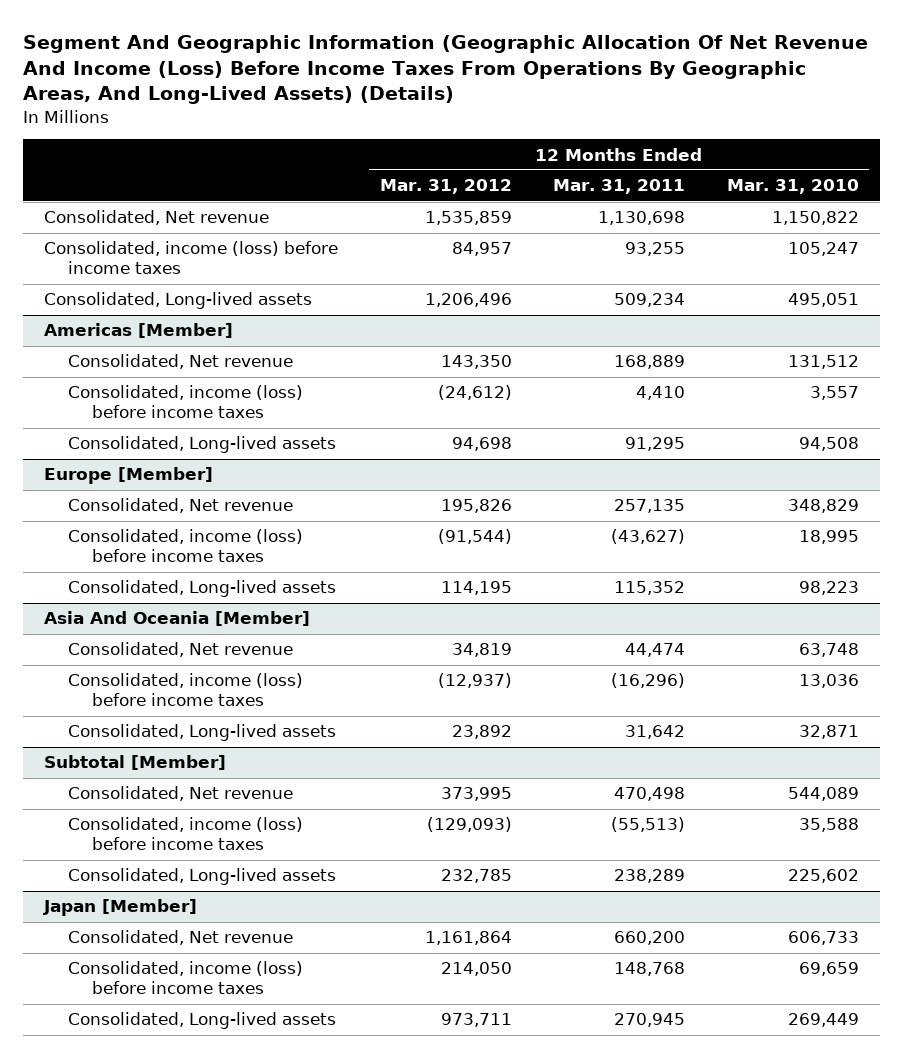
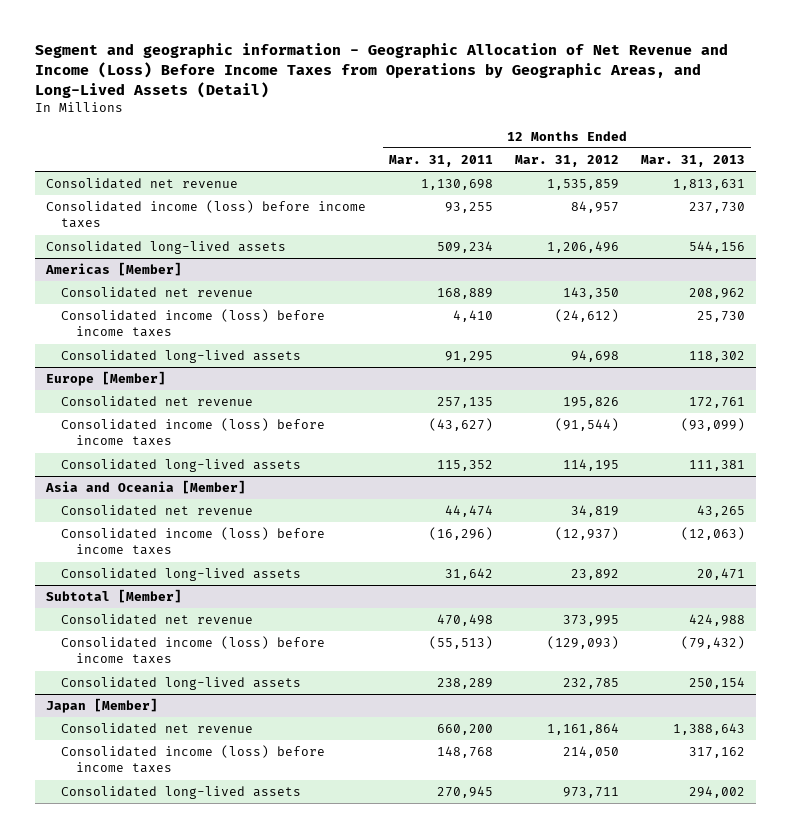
[23,34,869,105] Segment And Geographic Information (Geographic Allocation Of Net Revenue And Income (Loss) Before Income Taxes From Operations By Geographic Areas, And Long-Lived Assets) (Details) -> [35,43,729,98] Segment and geographic information - Geographic Allocation of Net Revenue and Income (Loss) Before Income Taxes from Operations by Geographic Areas, and Long-Lived Assets (Detail)
[726,179,859,195] Mar. 31, 2010 -> none
none -> [641,155,746,168] Mar. 31, 2013
[43,210,269,226] Consolidated, Net revenue -> [46,178,239,190] Consolidated net revenue
[43,241,338,275] Consolidated, income (loss) before income taxes -> [46,200,367,229] Consolidated income (loss) before income taxes
[43,292,312,310] Consolidated, Long-lived assets -> [46,241,287,255] Consolidated long-lived assets
[67,354,293,370] Consolidated, Net revenue -> [61,287,254,299] Consolidated net revenue
[67,385,303,419] Consolidated, income (loss) before income taxes -> [61,309,326,338] Consolidated income (loss) before income taxes
[67,436,336,454] Consolidated, Long-lived assets -> [61,350,302,364] Consolidated long-lived assets
[67,498,293,514] Consolidated, Net revenue -> [61,396,254,408] Consolidated net revenue
[67,529,303,563] Consolidated, income (loss) before income taxes -> [61,418,326,447] Consolidated income (loss) before income taxes
[67,580,336,598] Consolidated, Long-lived assets -> [61,459,302,473] Consolidated long-lived assets
[43,611,310,627] Asia And Oceania [Member] -> [45,480,247,495] Asia and Oceania [Member]
[67,642,293,658] Consolidated, Net revenue -> [61,505,254,517] Consolidated net revenue
[67,673,303,707] Consolidated, income (loss) before income taxes -> [61,527,326,556] Consolidated income (loss) before income taxes
[67,724,336,742] Consolidated, Long-lived assets -> [61,568,302,582] Consolidated long-lived assets
[67,786,293,802] Consolidated, Net revenue -> [61,614,254,626] Consolidated net revenue
[67,817,303,851] Consolidated, income (loss) before income taxes -> [61,636,326,665] Consolidated income (loss) before income taxes
[67,868,336,886] Consolidated, Long-lived assets -> [61,677,302,691] Consolidated long-lived assets
[67,930,293,946] Consolidated, Net revenue -> [61,723,254,735] Consolidated net revenue
[67,961,303,995] Consolidated, income (loss) before income taxes -> [61,745,326,774] Consolidated income (loss) before income taxes
[67,1012,336,1030] Consolidated, Long-lived assets -> [61,786,302,800] Consolidated long-lived assets

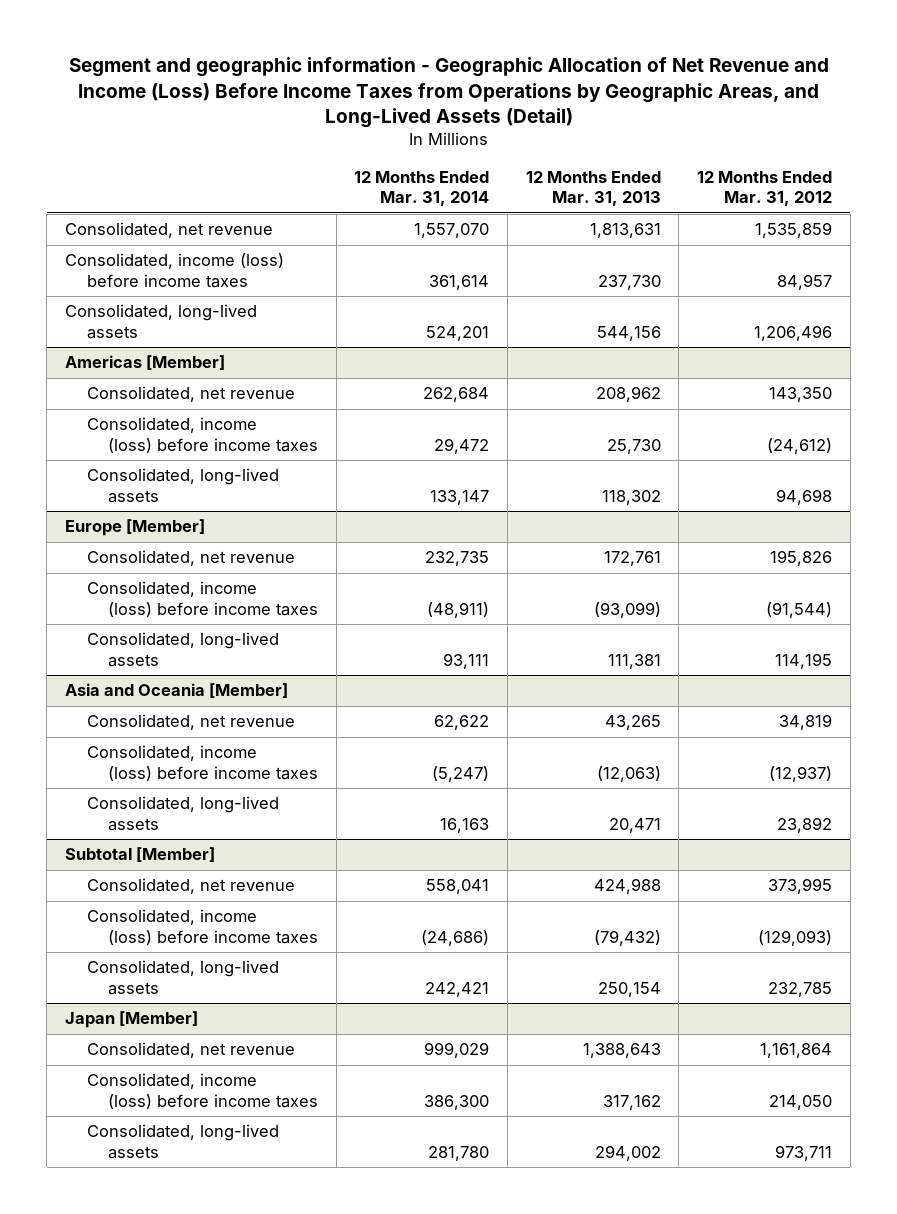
[388,155,493,168] Mar. 31, 2011 -> none
none -> [354,170,490,207] 12 Months Ended Mar. 31, 2014
[46,178,239,190] Consolidated net revenue -> [65,222,274,239] Consolidated, net revenue
[46,200,367,229] Consolidated income (loss) before income taxes -> [65,253,285,288] Consolidated, income (loss) before income taxes
[46,241,287,255] Consolidated long-lived assets -> [65,304,258,339] Consolidated, long-lived assets
[61,287,254,299] Consolidated net revenue -> [86,386,295,403] Consolidated, net revenue
[61,309,326,338] Consolidated income (loss) before income taxes -> [86,417,319,453] Consolidated, income (loss) before income taxes
[61,350,302,364] Consolidated long-lived assets -> [86,468,279,503] Consolidated, long-lived assets
[61,396,254,408] Consolidated net revenue -> [86,550,295,567] Consolidated, net revenue
[61,418,326,447] Consolidated income (loss) before income taxes -> [86,581,319,617] Consolidated, income (loss) before income taxes
[61,459,302,473] Consolidated long-lived assets -> [86,632,279,667] Consolidated, long-lived assets
[61,505,254,517] Consolidated net revenue -> [86,714,295,731] Consolidated, net revenue
[61,527,326,556] Consolidated income (loss) before income taxes -> [86,745,319,781] Consolidated, income (loss) before income taxes
[61,568,302,582] Consolidated long-lived assets -> [86,796,279,831] Consolidated, long-lived assets
[61,614,254,626] Consolidated net revenue -> [86,878,295,895] Consolidated, net revenue
[61,636,326,665] Consolidated income (loss) before income taxes -> [86,909,319,945] Consolidated, income (loss) before income taxes
[61,677,302,691] Consolidated long-lived assets -> [86,960,279,995] Consolidated, long-lived assets
[61,723,254,735] Consolidated net revenue -> [86,1042,295,1059] Consolidated, net revenue
[61,745,326,774] Consolidated income (loss) before income taxes -> [86,1073,319,1109] Consolidated, income (loss) before income taxes
[61,786,302,800] Consolidated long-lived assets -> [86,1124,279,1159] Consolidated, long-lived assets

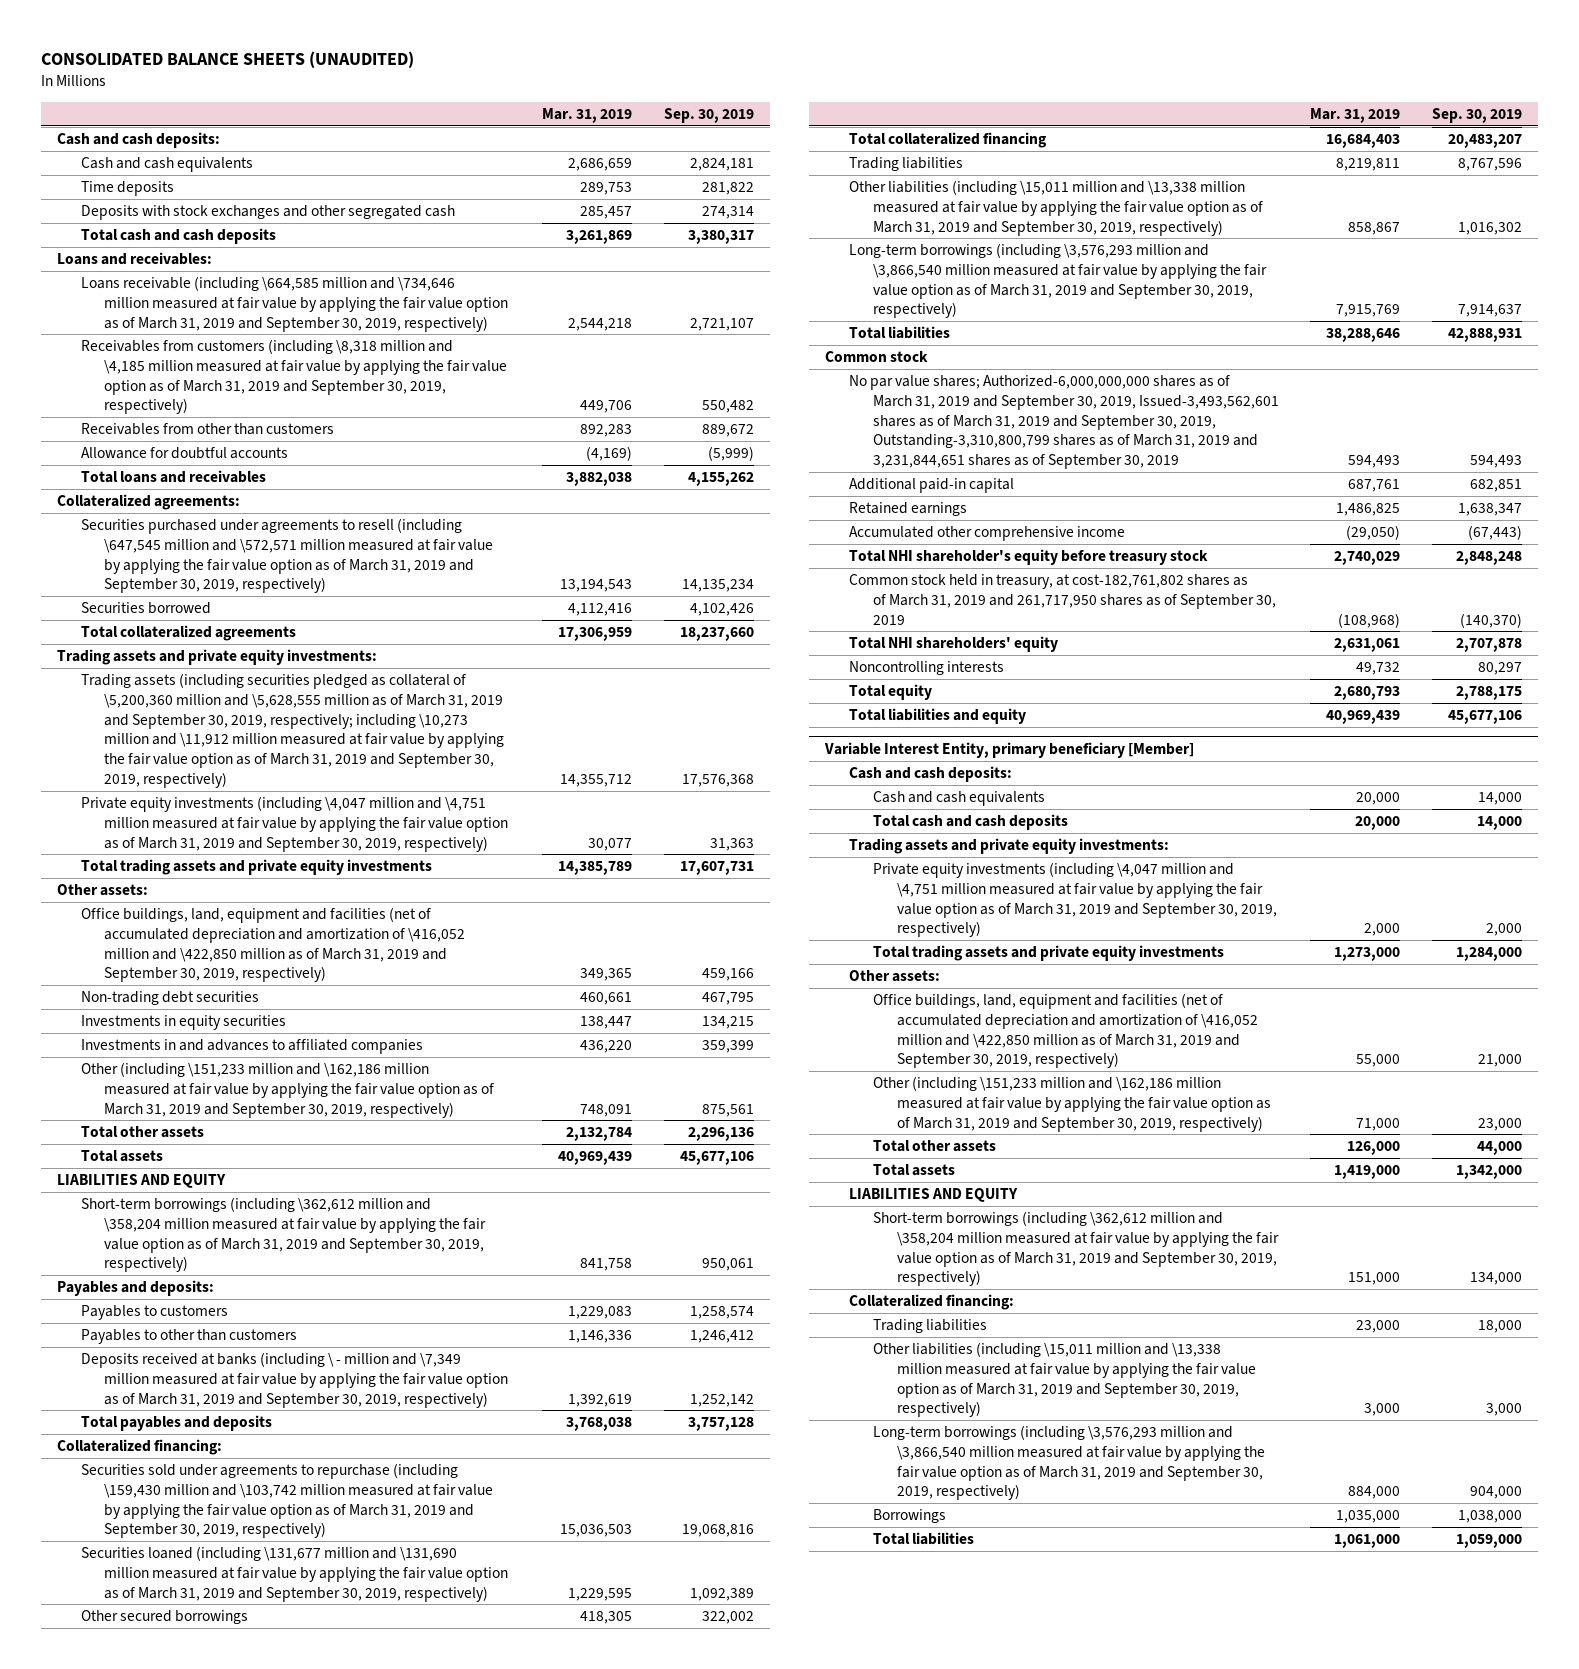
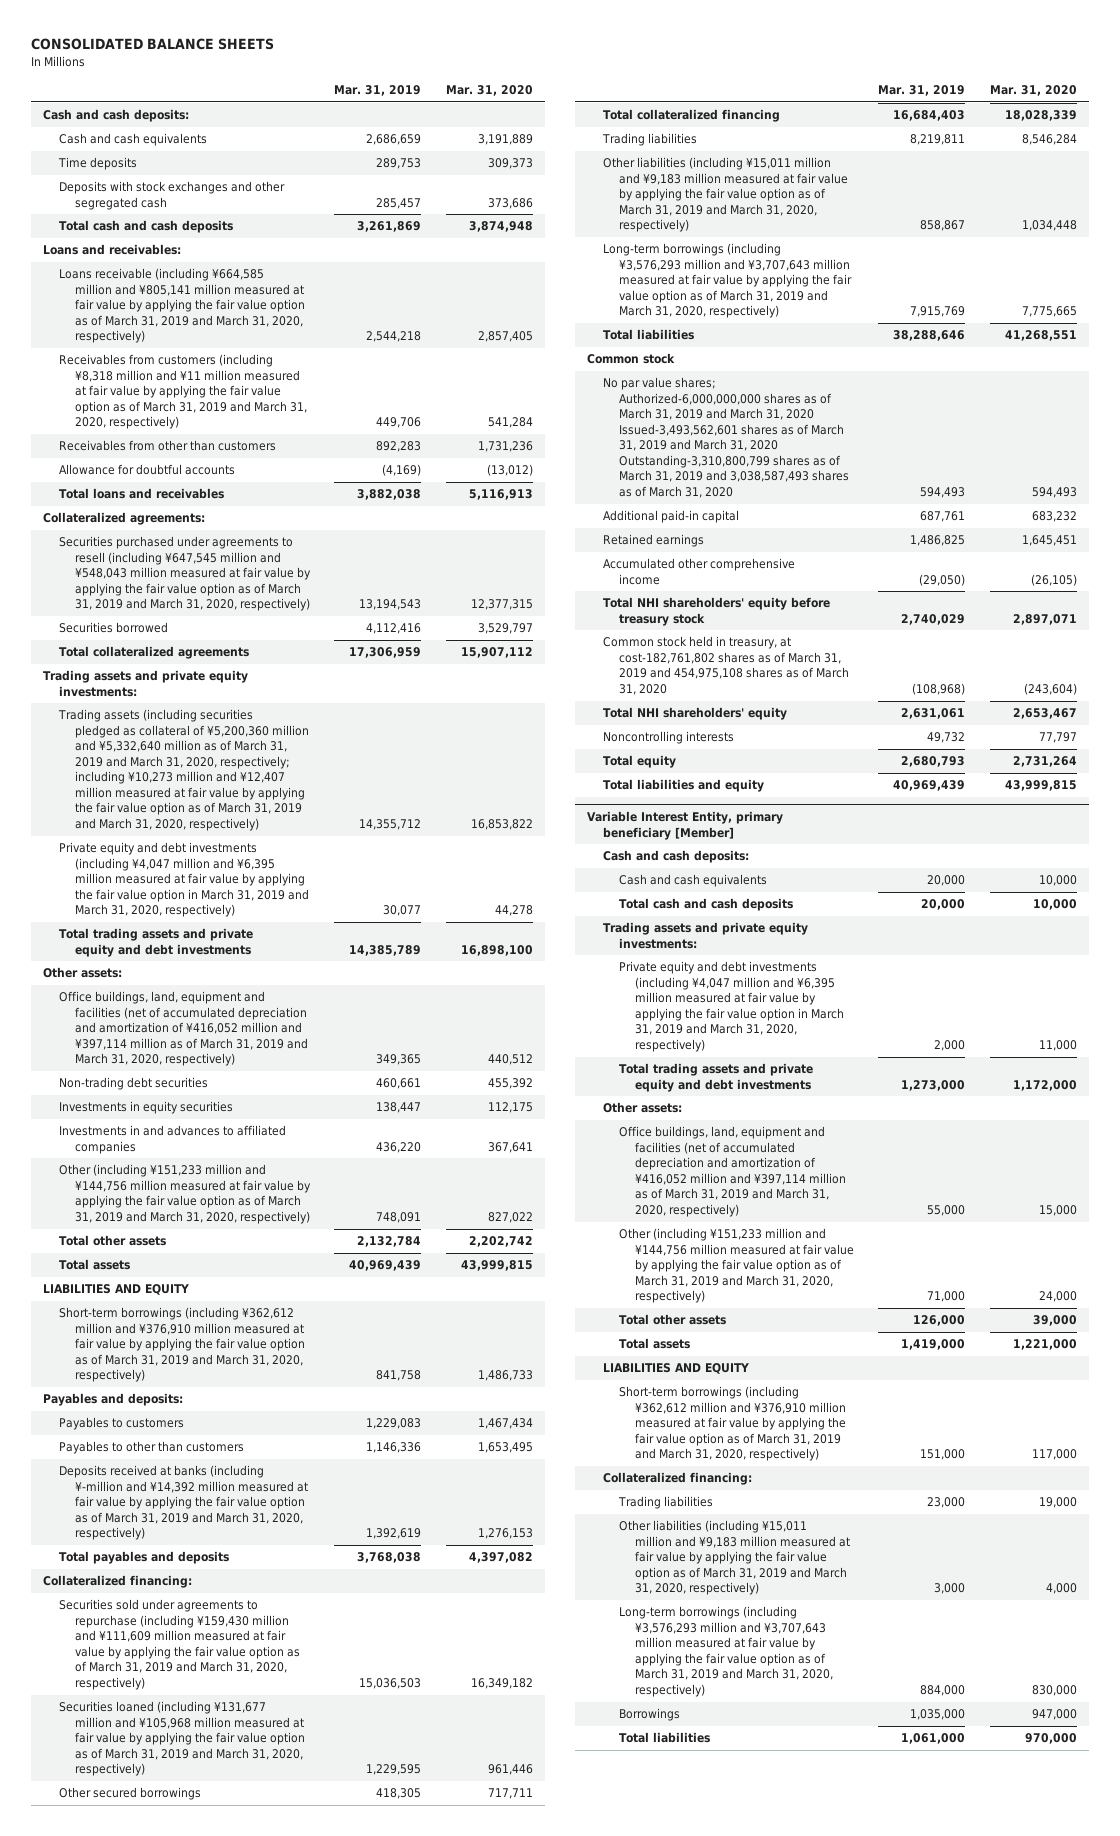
[40,51,414,69] CONSOLIDATED BALANCE SHEETS (UNAUDITED) -> [30,38,274,51] CONSOLIDATED BALANCE SHEETS
[663,107,754,123] Sep. 30, 2019 -> none
none -> [445,84,533,96] Mar. 31, 2020
[80,276,509,332] Loans receivable (including \664,585 million and \734,646 million measured at fair value by applying the fair value option as of March 31, 2019 and September 30, 2019, respectively) -> [58,268,305,344] Loans receivable (including ¥664,585 million and ¥805,141 million measured at fair value by applying the fair value option as of March 31, 2019 and March 31, 2020, respectively)
[80,339,508,415] Receivables from customers (including \8,318 million and \4,185 million measured at fair value by applying the fair value option as of March 31, 2019 and September 30, 2019, respectively) -> [58,354,307,430] Receivables from customers (including ¥8,318 million and ¥11 million measured at fair value by applying the fair value option as of March 31, 2019 and March 31, 2020, respectively)
[80,518,494,594] Securities purchased under agreements to resell (including \647,545 million and \572,571 million measured at fair value by applying the fair value option as of March 31, 2019 and September 30, 2019, respectively) -> [58,536,311,612] Securities purchased under agreements to resell (including ¥647,545 million and ¥548,043 million measured at fair value by applying the fair value option as of March 31, 2019 and March 31, 2020, respectively)
[80,673,505,788] Trading assets (including securities pledged as collateral of \5,200,360 million and \5,628,555 million as of March 31, 2019 and September 30, 2019, respectively; including \10,273 million and \11,912 million measured at fair value by applying the fair value option as of March 31, 2019 and September 30, 2019, respectively) -> [57,709,309,831] Trading assets (including securities pledged as collateral of ¥5,200,360 million and ¥5,332,640 million as of March 31, 2019 and March 31, 2020, respectively; including ¥10,273 million and ¥12,407 million measured at fair value by applying the fair value option as of March 31, 2019 and March 31, 2020, respectively)
[80,796,509,852] Private equity investments (including \4,047 million and \4,751 million measured at fair value by applying the fair value option as of March 31, 2019 and September 30, 2019, respectively) -> [58,842,309,918] Private equity and debt investments (including ¥4,047 million and ¥6,395 million measured at fair value by applying the fair value option in March 31, 2019 and March 31, 2020, respectively)
[80,859,432,876] Total trading assets and private equity investments -> [58,928,253,957] Total trading assets and private equity and debt investments
[80,907,466,983] Office buildings, land, equipment and facilities (net of accumulated depreciation and amortization of \416,052 million and \422,850 million as of March 31, 2019 and September 30, 2019, respectively) -> [58,991,308,1067] Office buildings, land, equipment and facilities (net of accumulated depreciation and amortization of ¥416,052 million and ¥397,114 million as of March 31, 2019 and March 31, 2020, respectively)
[80,1062,495,1118] Other (including \151,233 million and \162,186 million measured at fair value by applying the fair value option as of March 31, 2019 and September 30, 2019, respectively) -> [58,1164,311,1224] Other (including ¥151,233 million and ¥144,756 million measured at fair value by applying the fair value option as of March 31, 2019 and March 31, 2020, respectively)
[80,1197,487,1273] Short-term borrowings (including \362,612 million and \358,204 million measured at fair value by applying the fair value option as of March 31, 2019 and September 30, 2019, respectively) -> [58,1307,305,1383] Short-term borrowings (including ¥362,612 million and ¥376,910 million measured at fair value by applying the fair value option as of March 31, 2019 and March 31, 2020, respectively)
[80,1352,509,1408] Deposits received at banks (including \ - million and \7,349 million measured at fair value by applying the fair value option as of March 31, 2019 and September 30, 2019, respectively) -> [58,1465,308,1541] Deposits received at banks (including ¥-million and ¥14,392 million measured at fair value by applying the fair value option as of March 31, 2019 and March 31, 2020, respectively)
[80,1463,494,1539] Securities sold under agreements to repurchase (including \159,430 million and \103,742 million measured at fair value by applying the fair value option as of March 31, 2019 and September 30, 2019, respectively) -> [58,1599,300,1690] Securities sold under agreements to repurchase (including ¥159,430 million and ¥111,609 million measured at fair value by applying the fair value option as of March 31, 2019 and March 31, 2020, respectively)
[80,1546,509,1602] Securities loaned (including \131,677 million and \131,690 million measured at fair value by applying the fair value option as of March 31, 2019 and September 30, 2019, respectively) -> [58,1701,305,1777] Securities loaned (including ¥131,677 million and ¥105,968 million measured at fair value by applying the fair value option as of March 31, 2019 and March 31, 2020, respectively)
[848,180,1263,236] Other liabilities (including \15,011 million and \13,338 million measured at fair value by applying the fair value option as of March 31, 2019 and September 30, 2019, respectively) -> [603,157,848,233] Other liabilities (including ¥15,011 million and ¥9,183 million measured at fair value by applying the fair value option as of March 31, 2019 and March 31, 2020, respectively)
[848,243,1267,319] Long-term borrowings (including \3,576,293 million and \3,866,540 million measured at fair value by applying the fair value option as of March 31, 2019 and September 30, 2019, respectively) -> [603,243,852,319] Long-term borrowings (including ¥3,576,293 million and ¥3,707,643 million measured at fair value by applying the fair value option as of March 31, 2019 and March 31, 2020, respectively)
[848,375,1279,470] No par value shares; Authorized-6,000,000,000 shares as of March 31, 2019 and September 30, 2019, Issued-3,493,562,601 shares as of March 31, 2019 and September 30, 2019, Outstanding-3,310,800,799 shares as of March 31, 2019 and 3,231,844,651 shares as of September 30, 2019 -> [603,377,849,498] No par value shares; Authorized-6,000,000,000 shares as of March 31, 2019 and March 31, 2020 Issued-3,493,562,601 shares as of March 31, 2019 and March 31, 2020 Outstanding-3,310,800,799 shares as of March 31, 2019 and 3,038,587,493 shares as of March 31, 2020
[848,549,1208,566] Total NHI shareholder's equity before treasury stock -> [603,597,831,626] Total NHI shareholders' equity before treasury stock
[848,574,1276,625] Common stock held in treasury, at cost-182,761,802 shares as of March 31, 2019 and 261,717,950 shares as of September 30, 2019 -> [603,636,849,695] Common stock held in treasury, at cost-182,761,802 shares as of March 31, 2019 and 454,975,108 shares as of March 31, 2020
[872,862,1277,938] Private equity investments (including \4,047 million and \4,751 million measured at fair value by applying the fair value option as of March 31, 2019 and September 30, 2019, respectively) -> [618,961,844,1052] Private equity and debt investments (including ¥4,047 million and ¥6,395 million measured at fair value by applying the fair value option in March 31, 2019 and March 31, 2020, respectively)
[872,945,1224,962] Total trading assets and private equity investments -> [618,1063,813,1092] Total trading assets and private equity and debt investments
[872,993,1258,1069] Office buildings, land, equipment and facilities (net of accumulated depreciation and amortization of \416,052 million and \422,850 million as of March 31, 2019 and September 30, 2019, respectively) -> [618,1126,846,1217] Office buildings, land, equipment and facilities (net of accumulated depreciation and amortization of ¥416,052 million and ¥397,114 million as of March 31, 2019 and March 31, 2020, respectively)
[872,1076,1271,1132] Other (including \151,233 million and \162,186 million measured at fair value by applying the fair value option as of March 31, 2019 and September 30, 2019, respectively) -> [618,1228,854,1304] Other (including ¥151,233 million and ¥144,756 million measured at fair value by applying the fair value option as of March 31, 2019 and March 31, 2020, respectively)
[872,1211,1279,1287] Short-term borrowings (including \362,612 million and \358,204 million measured at fair value by applying the fair value option as of March 31, 2019 and September 30, 2019, respectively) -> [618,1386,846,1462] Short-term borrowings (including ¥362,612 million and ¥376,910 million measured at fair value by applying the fair value option as of March 31, 2019 and March 31, 2020, respectively)
[872,1342,1256,1418] Other liabilities (including \15,011 million and \13,338 million measured at fair value by applying the fair value option as of March 31, 2019 and September 30, 2019, respectively) -> [618,1520,850,1596] Other liabilities (including ¥15,011 million and ¥9,183 million measured at fair value by applying the fair value option as of March 31, 2019 and March 31, 2020, respectively)
[872,1425,1265,1501] Long-term borrowings (including \3,576,293 million and \3,866,540 million measured at fair value by applying the fair value option as of March 31, 2019 and September 30, 2019, respectively) -> [618,1606,833,1697] Long-term borrowings (including ¥3,576,293 million and ¥3,707,643 million measured at fair value by applying the fair value option as of March 31, 2019 and March 31, 2020, respectively)

